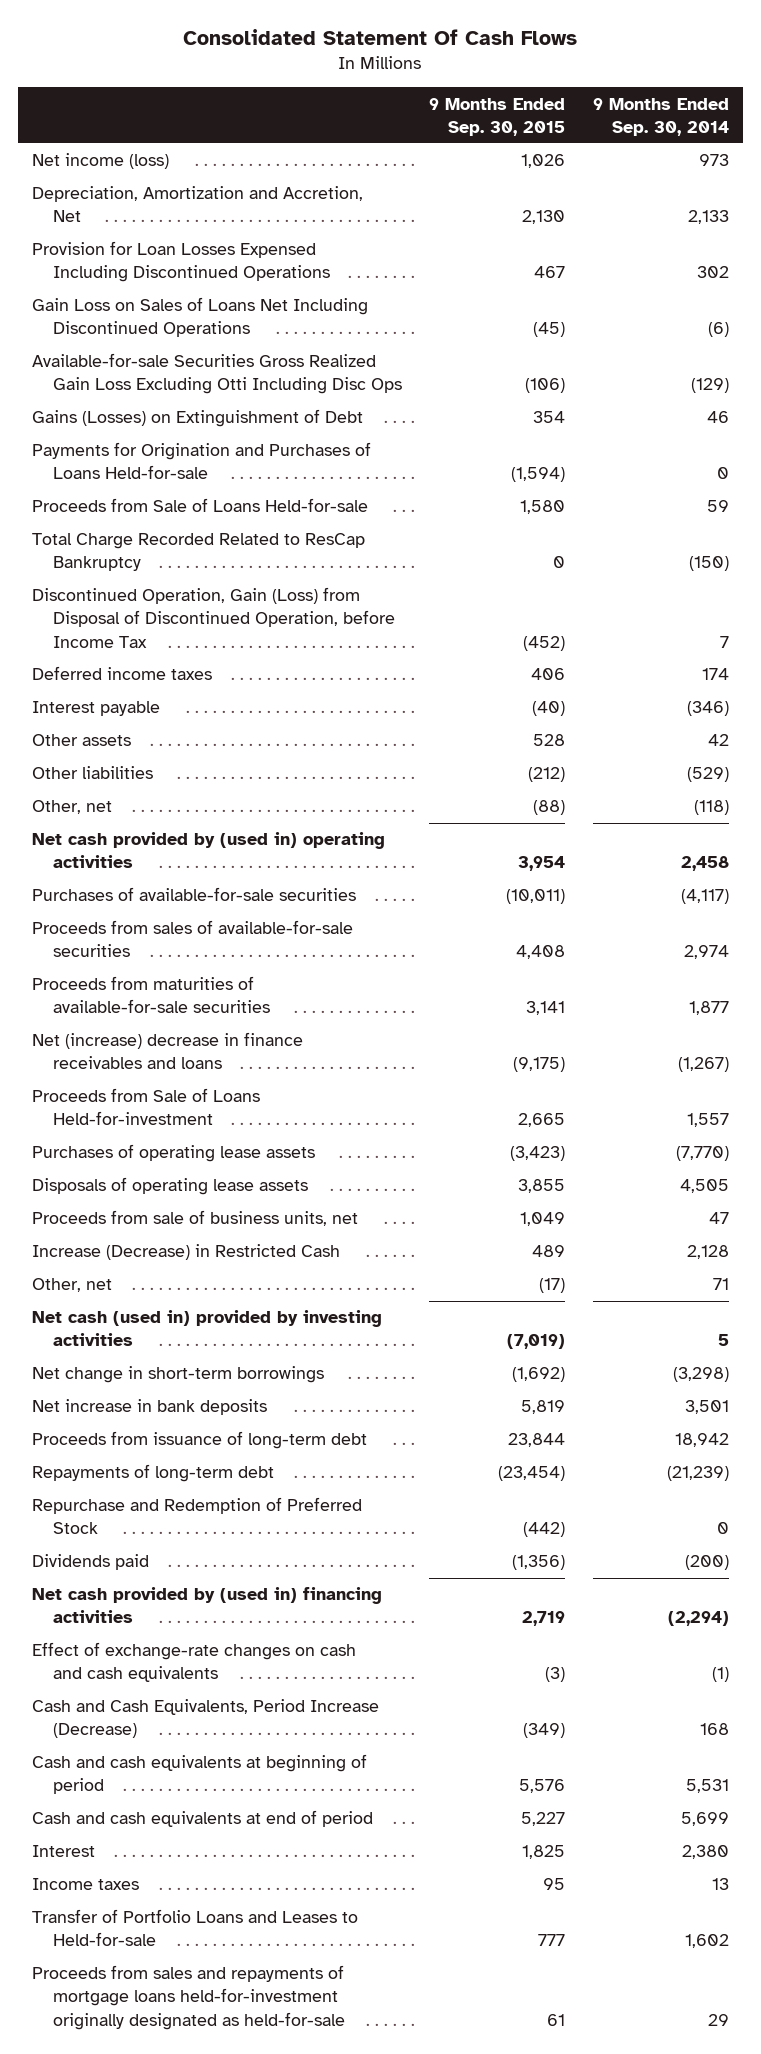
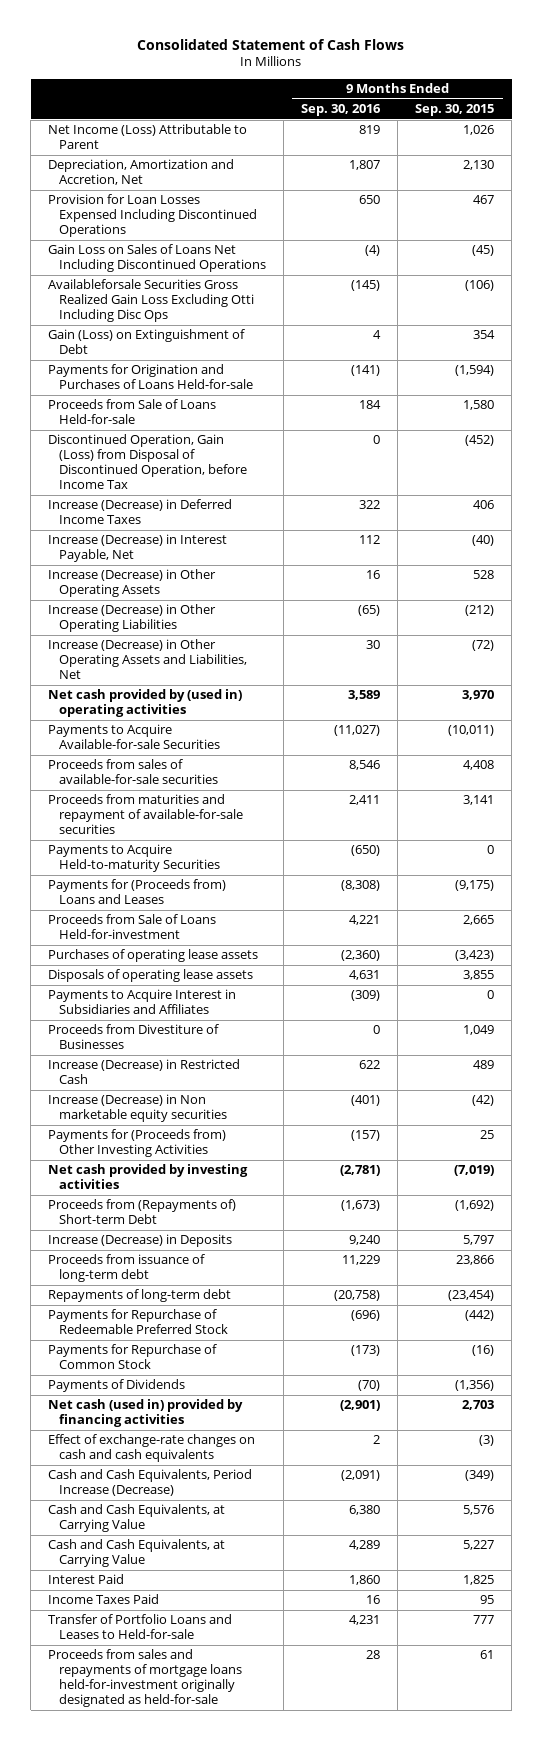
[183,29,578,46] Consolidated Statement Of Cash Flows -> [137,38,405,50] Consolidated Statement of Cash Flows
[593,97,730,136] 9 Months Ended Sep. 30, 2014 -> none
none -> [301,104,382,117] Sep. 30, 2016
[31,153,169,170] Net income (loss) -> [48,124,248,150] Net Income (Loss) Attributable to Parent
[31,353,402,395] Available-for-sale Securities Gross Realized Gain Loss Excluding Otti Including Disc Ops -> [48,279,255,323] Availableforsale Securities Gross Realized Gain Loss Excluding Otti Including Disc Ops
[31,409,363,428] Gains (Losses) on Extinguishment of Debt -> [48,329,246,355] Gain (Loss) on Extinguishment of Debt
[31,533,365,572] Total Charge Recorded Related to ResCap Bankruptcy -> none
[31,666,212,681] Deferred income taxes -> [48,499,233,525] Increase (Decrease) in Deferred Income Taxes
[31,701,160,717] Interest payable -> [48,534,228,563] Increase (Decrease) in Interest Payable, Net
[31,734,131,747] Other assets -> [48,569,217,598] Increase (Decrease) in Other Operating Assets
[31,766,153,780] Other liabilities -> [48,604,217,633] Increase (Decrease) in Other Operating Liabilities
[31,800,112,815] Other, net -> [48,639,248,680] Increase (Decrease) in Other Operating Assets and Liabilities, Net
[533,800,566,816] (88) -> [472,640,495,652] (72)
[518,856,566,872] 3,954 -> [462,690,495,701] 3,970
[31,887,356,902] Purchases of available-for-sale securities -> [48,724,221,750] Payments to Acquire Available-for-sale Securities
[31,976,270,1014] Proceeds from maturities of available-for-sale securities -> [48,794,244,835] Proceeds from maturities and repayment of available-for-sale securities
none -> [48,844,221,873] Payments to Acquire Held-to-maturity Securities
[31,1032,303,1070] Net (increase) decrease in finance receivables and loans -> [48,879,227,905] Payments for (Proceeds from) Loans and Leases
none -> [48,989,237,1015] Payments to Acquire Interest in Subsidiaries and Affiliates
[31,1210,358,1227] Proceeds from sale of business units, net -> [48,1024,220,1050] Proceeds from Divestiture of Businesses
[31,1278,112,1293] Other, net -> none
none -> [48,1094,228,1123] Increase (Decrease) in Non marketable equity securities
none -> [48,1129,227,1158] Payments for (Proceeds from) Other Investing Activities
[31,1310,382,1347] Net cash (used in) provided by investing activities -> [48,1164,249,1190] Net cash provided by investing activities
[31,1366,324,1384] Net change in short-term borrowings -> [48,1199,237,1225] Proceeds from (Repayments of) Short-term Debt
[31,1399,267,1416] Net increase in bank deposits -> [48,1234,233,1248] Increase (Decrease) in Deposits
[521,1400,566,1415] 5,819 -> [463,1235,495,1246] 5,797
[508,1433,566,1448] 23,844 -> [456,1255,495,1266] 23,866
[31,1497,362,1535] Repurchase and Redemption of Preferred Stock -> [48,1309,229,1335] Payments for Repurchase of Redeemable Preferred Stock
none -> [48,1344,218,1370] Payments for Repurchase of Common Stock
[31,1554,149,1571] Dividends paid -> [48,1379,186,1393] Payments of Dividends
[31,1587,382,1624] Net cash provided by (used in) financing activities -> [48,1399,244,1428] Net cash (used in) provided by financing activities
[522,1611,566,1627] 2,719 -> [462,1400,495,1411] 2,703
[31,1754,367,1795] Cash and cash equivalents at beginning of period -> [48,1504,226,1533] Cash and Cash Equivalents, at Carrying Value
[31,1810,373,1828] Cash and cash equivalents at end of period -> [48,1539,226,1568] Cash and Cash Equivalents, at Carrying Value
[31,1845,95,1858] Interest -> [48,1574,125,1585] Interest Paid
[31,1878,139,1891] Income taxes -> [48,1594,160,1605] Income Taxes Paid

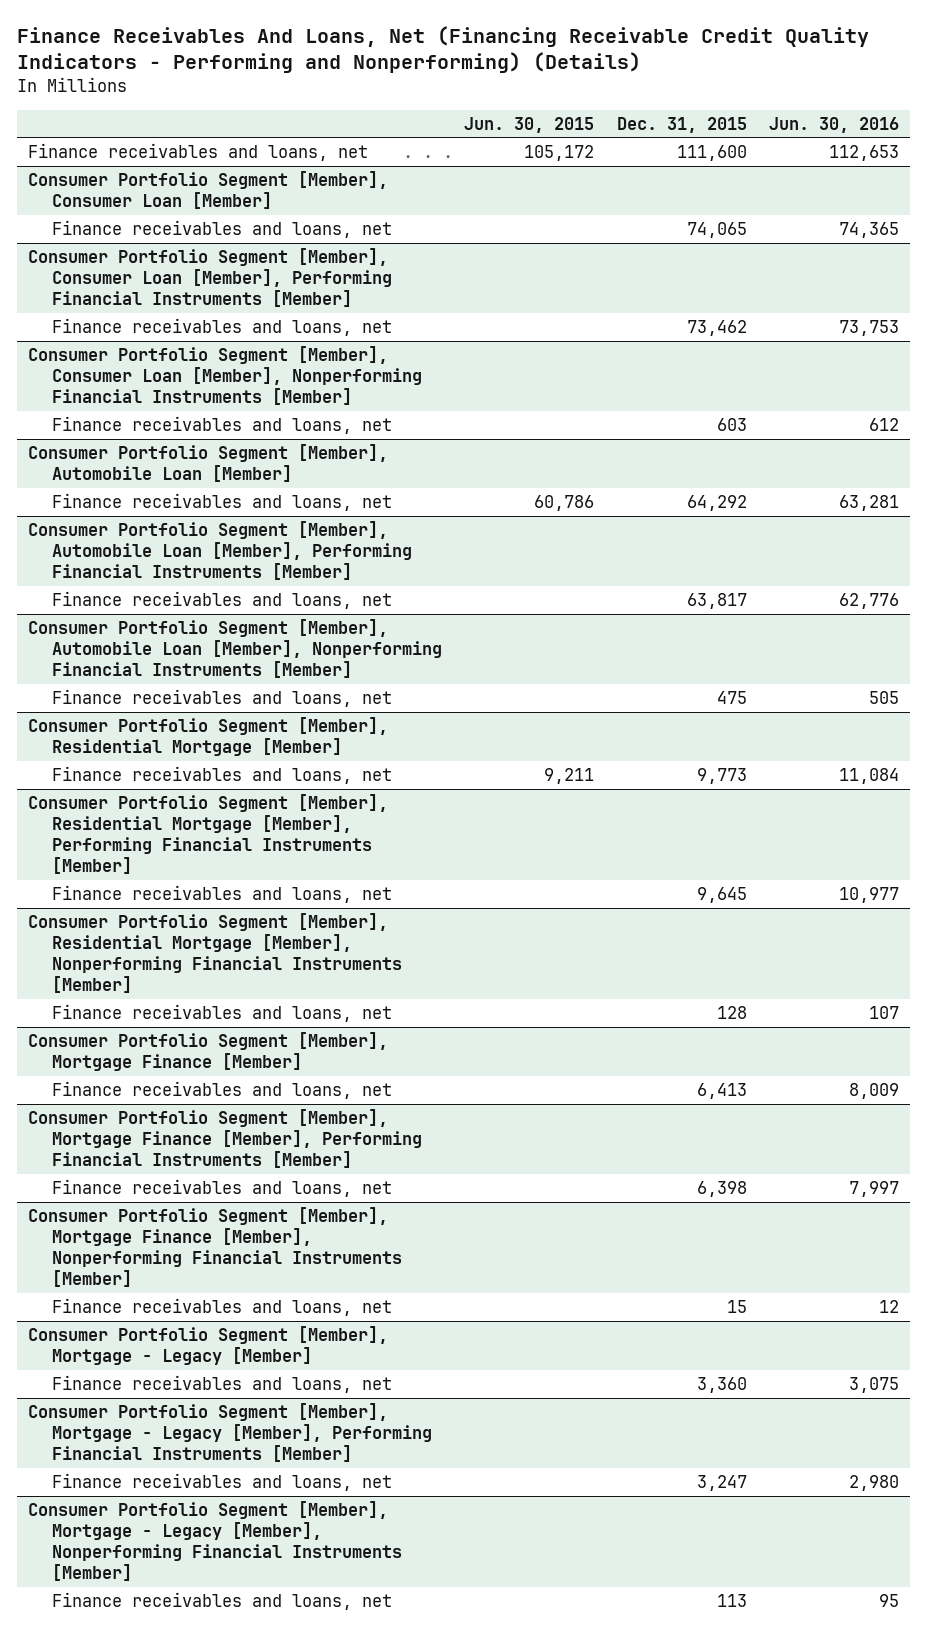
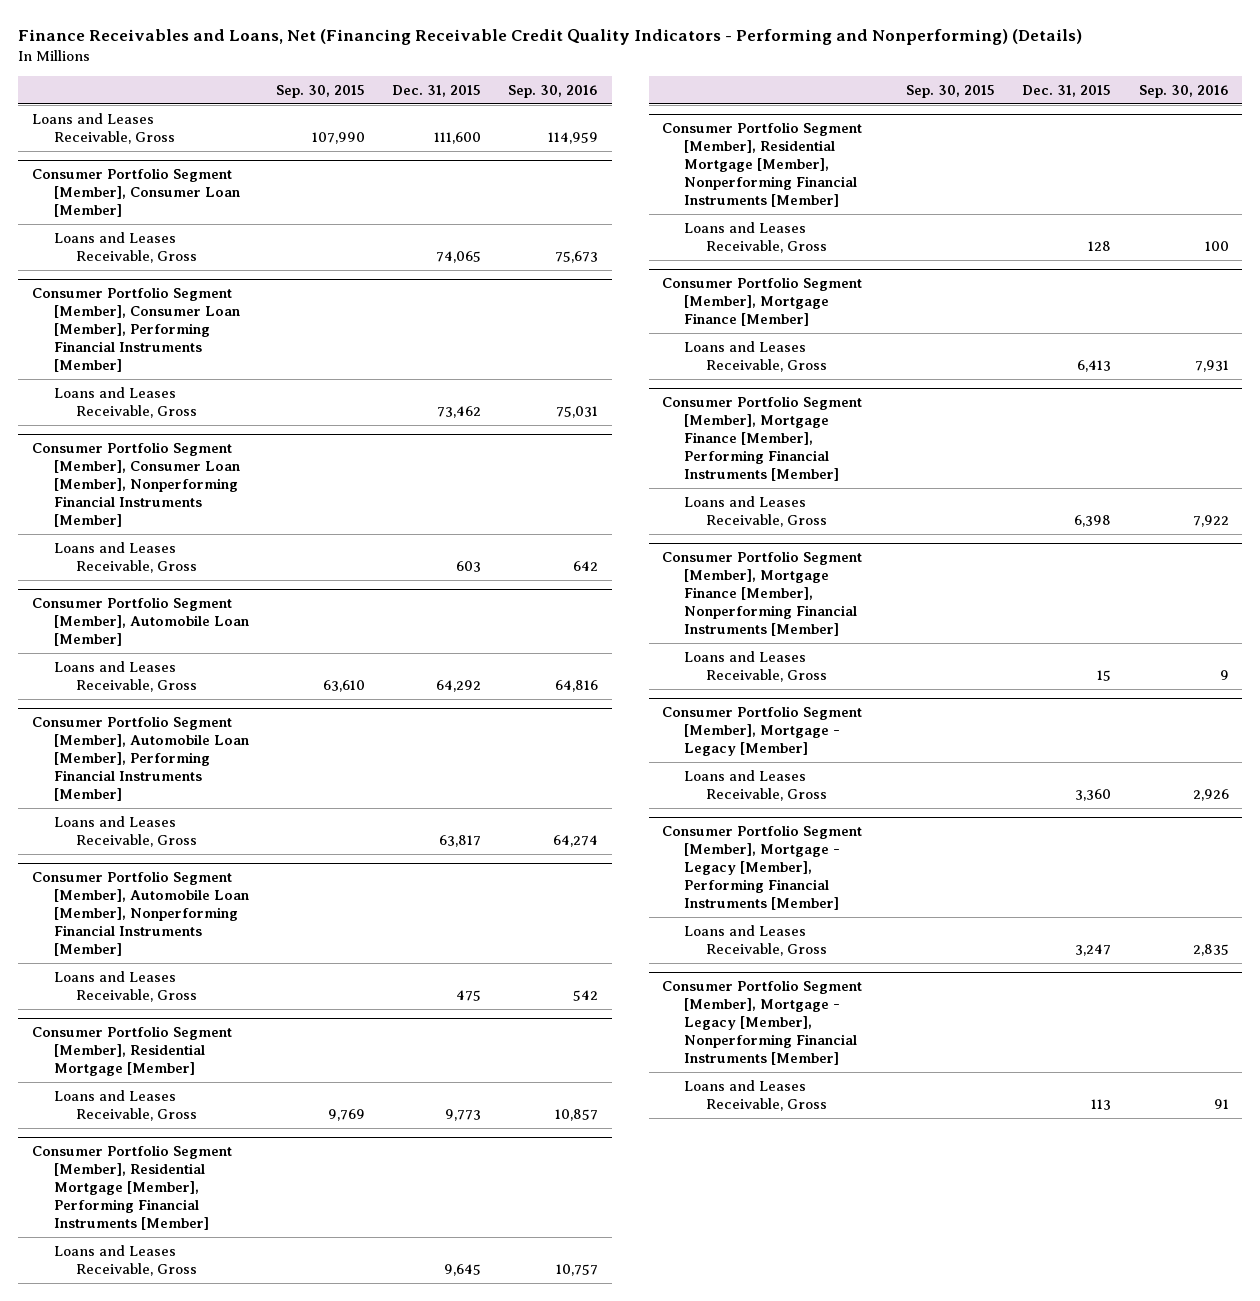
[16,26,869,74] Finance Receivables And Loans, Net (Financing Receivable Credit Quality Indicators - Performing and Nonperforming) (Details) -> [18,29,1083,46] Finance Receivables and Loans, Net (Financing Receivable Credit Quality Indicators - Performing and Nonperforming) (Details)
[464,116,595,133] Jun. 30, 2015 -> none
[769,116,900,133] Jun. 30, 2016 -> none
none -> [276,84,366,98] Sep. 30, 2015
none -> [508,84,599,98] Sep. 30, 2016
[27,142,368,161] Finance receivables and loans, net -> [31,113,175,145] Loans and Leases Receivable, Gross
[51,219,392,238] Finance receivables and loans, net -> [53,232,198,264] Loans and Leases Receivable, Gross
[51,317,392,336] Finance receivables and loans, net -> [53,387,198,419] Loans and Leases Receivable, Gross
[51,415,392,434] Finance receivables and loans, net -> [53,542,198,574] Loans and Leases Receivable, Gross
[51,492,392,511] Finance receivables and loans, net -> [53,661,198,693] Loans and Leases Receivable, Gross
[51,590,392,609] Finance receivables and loans, net -> [53,816,198,848] Loans and Leases Receivable, Gross
[51,688,392,707] Finance receivables and loans, net -> [53,971,198,1003] Loans and Leases Receivable, Gross
[51,765,392,784] Finance receivables and loans, net -> [53,1090,198,1122] Loans and Leases Receivable, Gross
[51,884,392,903] Finance receivables and loans, net -> [53,1245,198,1277] Loans and Leases Receivable, Gross
[51,1003,392,1022] Finance receivables and loans, net -> [684,222,828,254] Loans and Leases Receivable, Gross
[51,1080,392,1099] Finance receivables and loans, net -> [684,341,828,373] Loans and Leases Receivable, Gross
[51,1178,392,1197] Finance receivables and loans, net -> [684,496,828,528] Loans and Leases Receivable, Gross
[51,1297,392,1316] Finance receivables and loans, net -> [684,651,828,683] Loans and Leases Receivable, Gross
[51,1374,392,1393] Finance receivables and loans, net -> [684,770,828,802] Loans and Leases Receivable, Gross
[51,1472,392,1491] Finance receivables and loans, net -> [684,925,828,957] Loans and Leases Receivable, Gross
[51,1591,392,1610] Finance receivables and loans, net -> [684,1080,828,1112] Loans and Leases Receivable, Gross

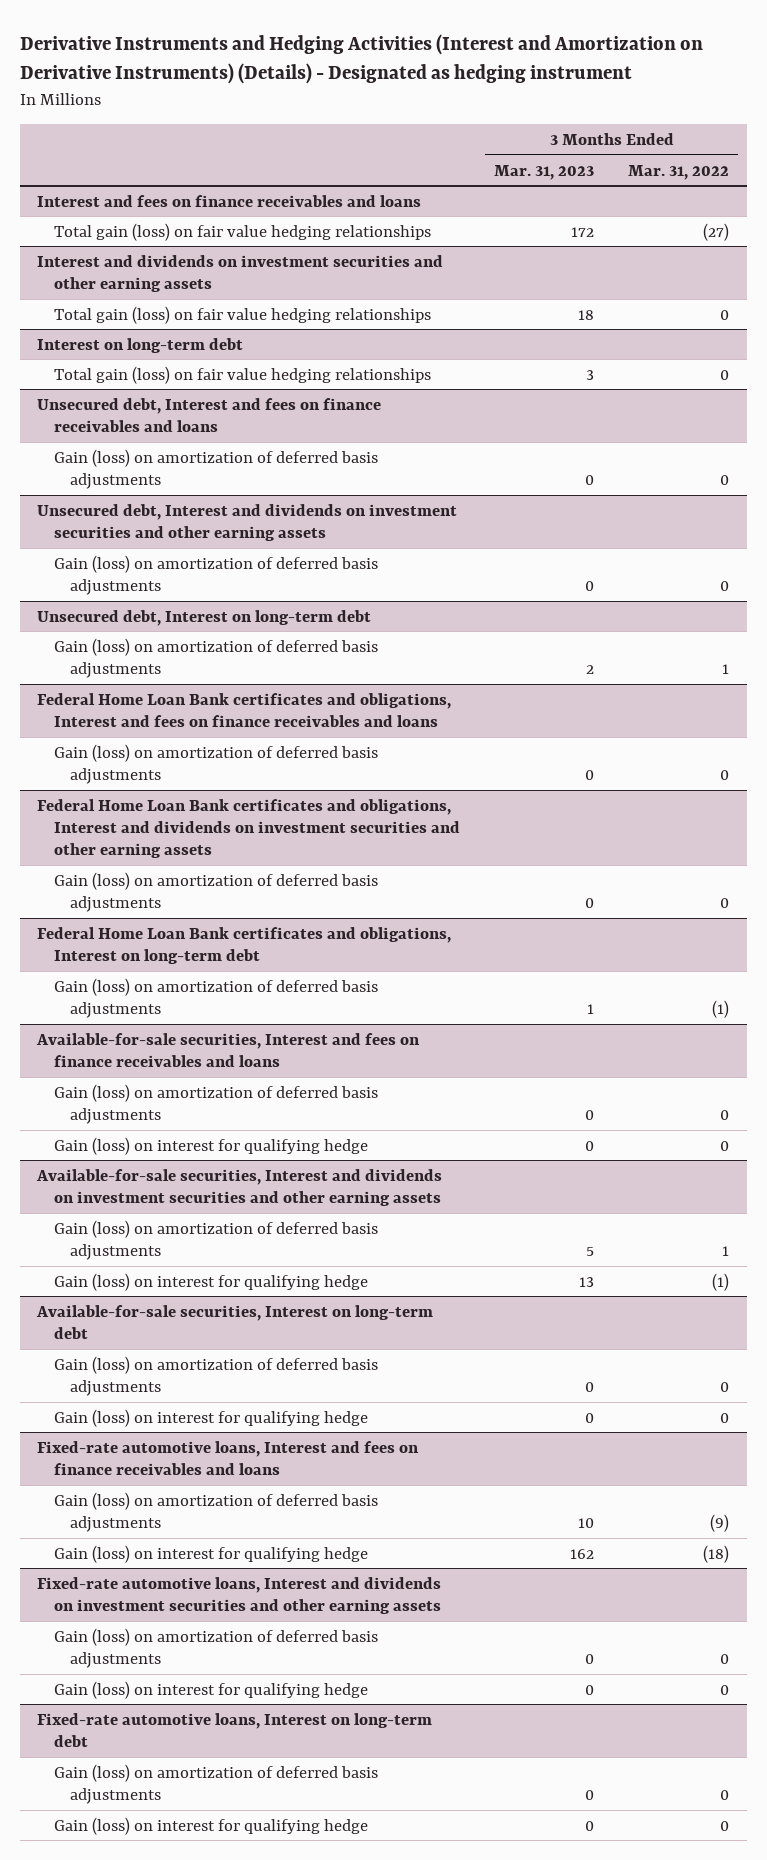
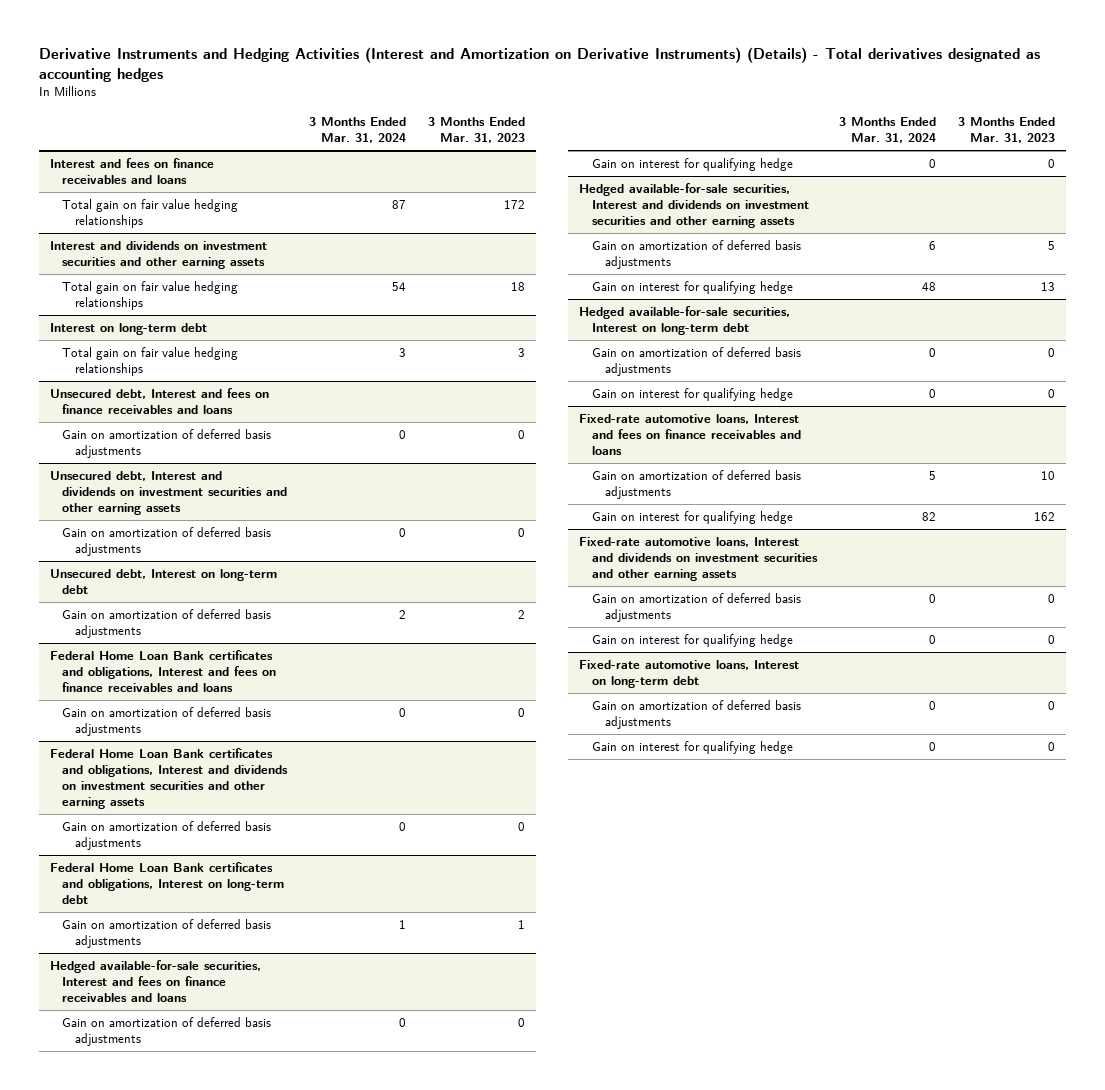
[19,33,703,85] Derivative Instruments and Hedging Activities (Interest and Amortization on Derivative Instruments) (Details) - Designated as hedging instrument -> [38,46,1040,82] Derivative Instruments and Hedging Activities (Interest and Amortization on Derivative Instruments) (Details) - Total derivatives designated as accounting hedges
[628,164,730,180] Mar. 31, 2022 -> none
none -> [309,117,407,144] 3 Months Ended Mar. 31, 2024
[53,222,431,241] Total gain (loss) on fair value hedging relationships -> [62,199,239,229] Total gain on fair value hedging relationships
[53,305,431,324] Total gain (loss) on fair value hedging relationships -> [62,281,239,311] Total gain on fair value hedging relationships
[53,365,431,384] Total gain (loss) on fair value hedging relationships -> [62,347,239,377] Total gain on fair value hedging relationships
[53,448,378,489] Gain (loss) on amortization of deferred basis adjustments -> [62,429,272,459] Gain on amortization of deferred basis adjustments
[53,554,378,595] Gain (loss) on amortization of deferred basis adjustments -> [62,527,272,557] Gain on amortization of deferred basis adjustments
[53,637,378,678] Gain (loss) on amortization of deferred basis adjustments -> [62,609,272,639] Gain on amortization of deferred basis adjustments
[53,743,378,784] Gain (loss) on amortization of deferred basis adjustments -> [62,707,272,737] Gain on amortization of deferred basis adjustments
[53,871,378,912] Gain (loss) on amortization of deferred basis adjustments -> [62,821,272,851] Gain on amortization of deferred basis adjustments
[53,977,378,1018] Gain (loss) on amortization of deferred basis adjustments -> [62,919,272,949] Gain on amortization of deferred basis adjustments
[36,1032,421,1067] Available-for-sale securities, Interest and fees on finance receivables and loans -> [49,960,261,1002] Hedged available-for-sale securities, Interest and fees on finance receivables and loans
[53,1083,378,1124] Gain (loss) on amortization of deferred basis adjustments -> [62,1017,272,1047] Gain on amortization of deferred basis adjustments
[53,1136,368,1155] Gain (loss) on interest for qualifying hedge -> [592,158,794,172] Gain on interest for qualifying hedge
[36,1168,443,1206] Available-for-sale securities, Interest and dividends on investment securities and other earning assets -> [579,183,810,228] Hedged available-for-sale securities, Interest and dividends on investment securities and other earning assets
[53,1219,378,1260] Gain (loss) on amortization of deferred basis adjustments -> [592,240,802,270] Gain on amortization of deferred basis adjustments
[53,1272,368,1291] Gain (loss) on interest for qualifying hedge -> [592,281,794,295] Gain on interest for qualifying hedge
[36,1304,434,1339] Available-for-sale securities, Interest on long-term debt -> [579,306,791,336] Hedged available-for-sale securities, Interest on long-term debt
[53,1355,378,1396] Gain (loss) on amortization of deferred basis adjustments -> [592,347,802,377] Gain on amortization of deferred basis adjustments
[53,1408,368,1427] Gain (loss) on interest for qualifying hedge -> [592,388,794,402] Gain on interest for qualifying hedge
[53,1491,378,1532] Gain (loss) on amortization of deferred basis adjustments -> [592,470,802,500] Gain on amortization of deferred basis adjustments
[53,1544,368,1563] Gain (loss) on interest for qualifying hedge -> [592,511,794,525] Gain on interest for qualifying hedge
[53,1627,378,1668] Gain (loss) on amortization of deferred basis adjustments -> [592,593,802,623] Gain on amortization of deferred basis adjustments
[53,1680,368,1699] Gain (loss) on interest for qualifying hedge -> [592,634,794,648] Gain on interest for qualifying hedge
[53,1763,378,1804] Gain (loss) on amortization of deferred basis adjustments -> [592,700,802,730] Gain on amortization of deferred basis adjustments
[53,1816,368,1835] Gain (loss) on interest for qualifying hedge -> [592,741,794,755] Gain on interest for qualifying hedge

